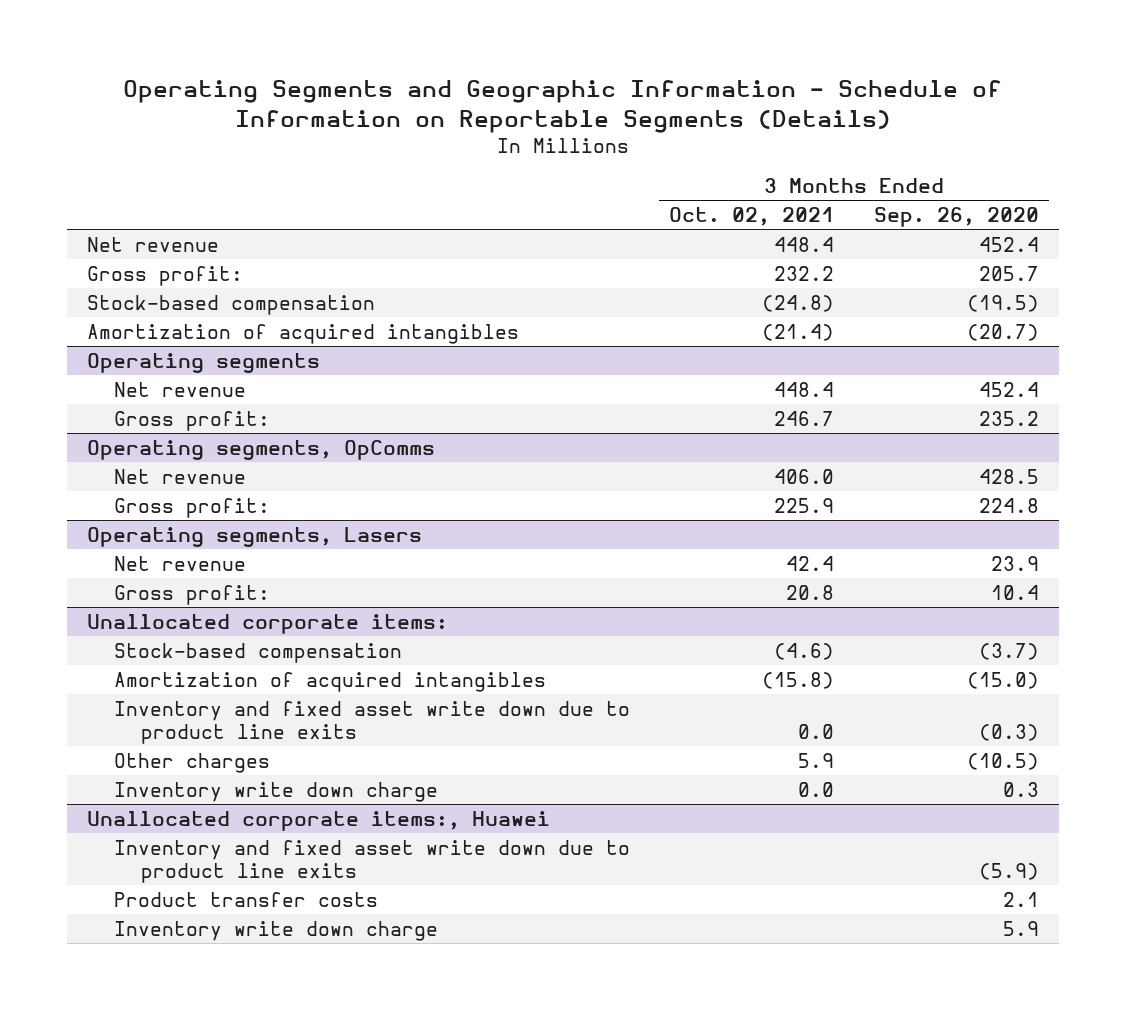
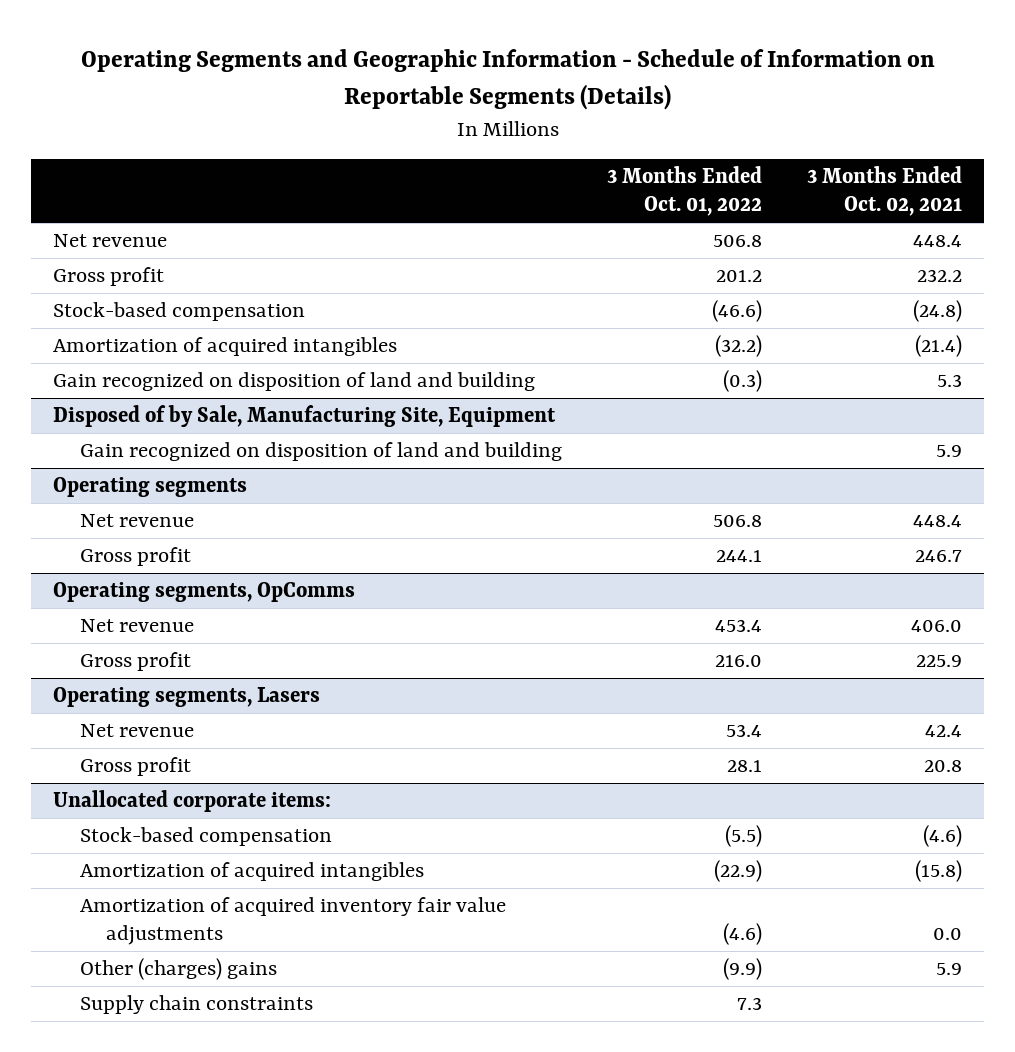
[874,207,1040,228] Sep. 26, 2020 -> none
none -> [606,166,762,217] 3 Months Ended Oct. 01, 2022
[86,265,243,286] Gross profit: -> [53,267,165,287] Gross profit
none -> [53,372,536,392] Gain recognized on disposition of land and building
none -> [53,405,557,428] Disposed of by Sale, Manufacturing Site, Equipment
none -> [79,442,562,462] Gain recognized on disposition of land and building
[113,410,270,431] Gross profit: -> [79,547,191,567] Gross profit
[113,497,270,518] Gross profit: -> [79,652,191,672] Gross profit
[113,584,270,605] Gross profit: -> [79,757,191,777] Gross profit
[113,700,630,744] Inventory and fixed asset write down due to product line exits -> none
[113,781,438,802] Inventory write down charge -> none
[86,810,550,831] Unallocated corporate items:, Huawei -> none
[113,839,630,883] Inventory and fixed asset write down due to product line exits -> none
[113,891,378,907] Product transfer costs -> none
[113,920,438,941] Inventory write down charge -> none
none -> [79,897,506,946] Amortization of acquired inventory fair value adjustments
[113,752,270,773] Other charges -> [79,958,277,981] Other (charges) gains
none -> [79,995,313,1015] Supply chain constraints

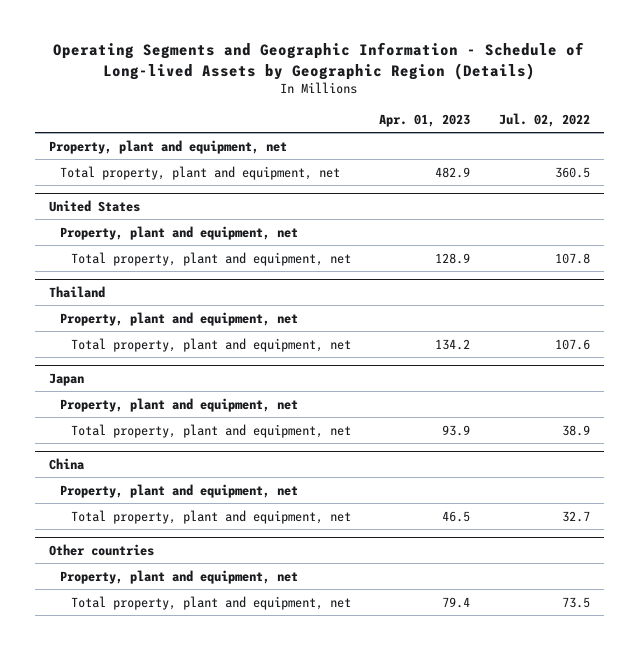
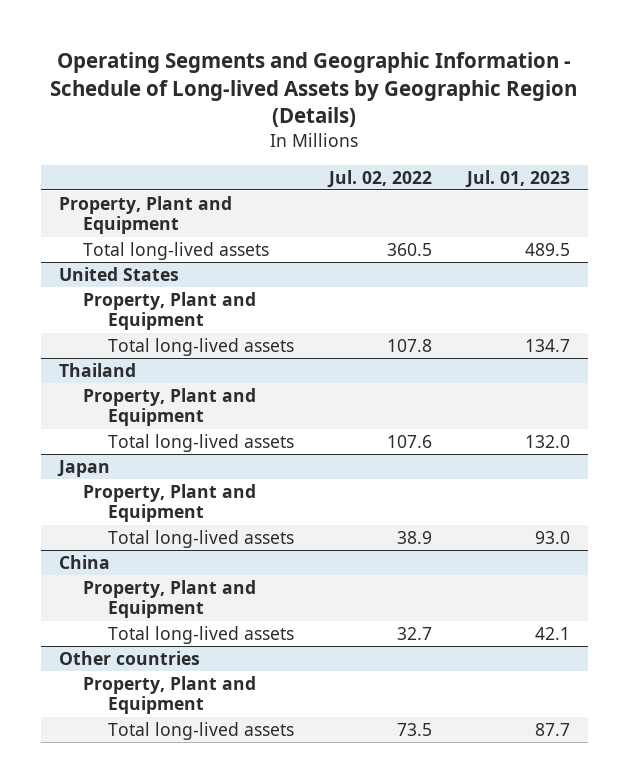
[379,114,471,128] Apr. 01, 2023 -> none
none -> [465,169,571,188] Jul. 01, 2023
[48,139,287,154] Property, plant and equipment, net -> [58,195,232,235] Property, Plant and Equipment
[59,165,340,180] Total property, plant and equipment, net -> [83,241,270,260] Total long-lived assets
[59,225,298,240] Property, plant and equipment, net -> [83,291,257,331] Property, Plant and Equipment
[70,251,351,266] Total property, plant and equipment, net -> [107,337,294,356] Total long-lived assets
[59,311,298,326] Property, plant and equipment, net -> [83,387,257,427] Property, Plant and Equipment
[70,337,351,352] Total property, plant and equipment, net -> [107,433,294,452] Total long-lived assets
[59,397,298,412] Property, plant and equipment, net -> [83,483,257,523] Property, Plant and Equipment
[70,423,351,438] Total property, plant and equipment, net -> [107,529,294,548] Total long-lived assets
[59,483,298,498] Property, plant and equipment, net -> [83,579,257,619] Property, Plant and Equipment
[70,509,351,524] Total property, plant and equipment, net -> [107,625,294,644] Total long-lived assets
[59,569,298,584] Property, plant and equipment, net -> [83,675,257,715] Property, Plant and Equipment
[70,595,351,610] Total property, plant and equipment, net -> [107,721,294,740] Total long-lived assets

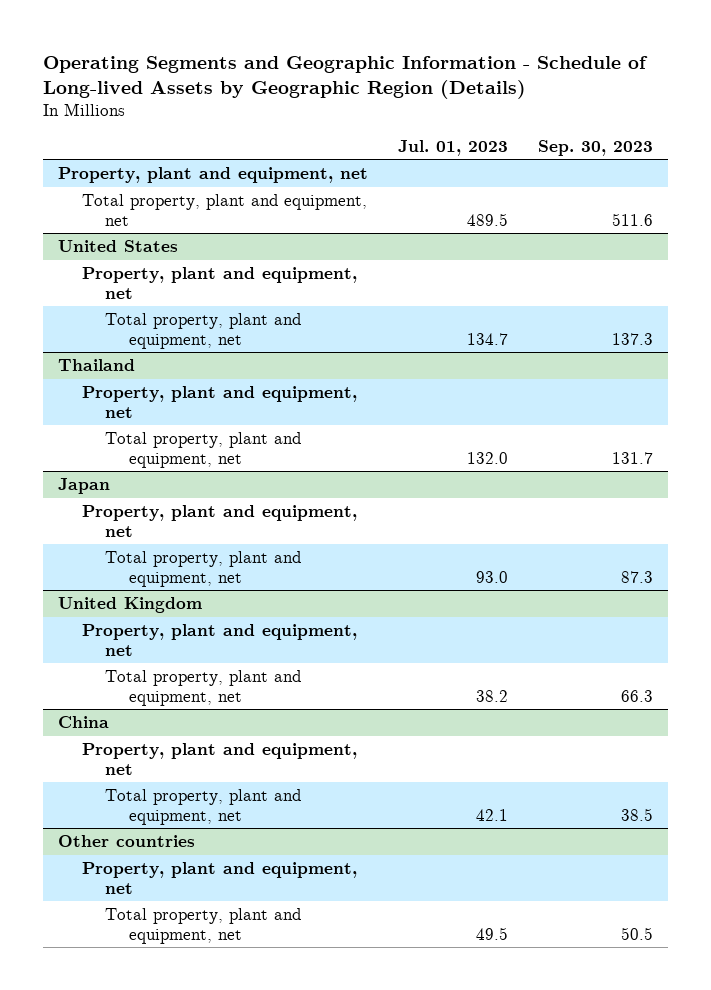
[327,169,433,188] Jul. 02, 2022 -> none
none -> [538,139,654,156] Sep. 30, 2023
[58,195,232,235] Property, Plant and Equipment -> [58,166,369,183] Property, plant and equipment, net
[83,241,270,260] Total long-lived assets -> [81,193,367,226] Total property, plant and equipment, net
[83,291,257,331] Property, Plant and Equipment -> [81,266,357,299] Property, plant and equipment, net
[107,337,294,356] Total long-lived assets -> [105,312,302,349] Total property, plant and equipment, net
[83,387,257,427] Property, Plant and Equipment -> [81,385,357,418] Property, plant and equipment, net
[107,433,294,452] Total long-lived assets -> [105,431,302,468] Total property, plant and equipment, net
[83,483,257,523] Property, Plant and Equipment -> [81,504,357,537] Property, plant and equipment, net
[107,529,294,548] Total long-lived assets -> [105,550,302,587] Total property, plant and equipment, net
none -> [58,596,203,613] United Kingdom
none -> [81,623,357,656] Property, plant and equipment, net
none -> [105,669,302,706] Total property, plant and equipment, net
[83,579,257,619] Property, Plant and Equipment -> [81,742,357,775] Property, plant and equipment, net
[107,625,294,644] Total long-lived assets -> [105,788,302,825] Total property, plant and equipment, net
[107,721,294,740] Total long-lived assets -> none
[83,675,257,715] Property, Plant and Equipment -> [81,861,357,894] Property, plant and equipment, net
none -> [105,907,302,944] Total property, plant and equipment, net

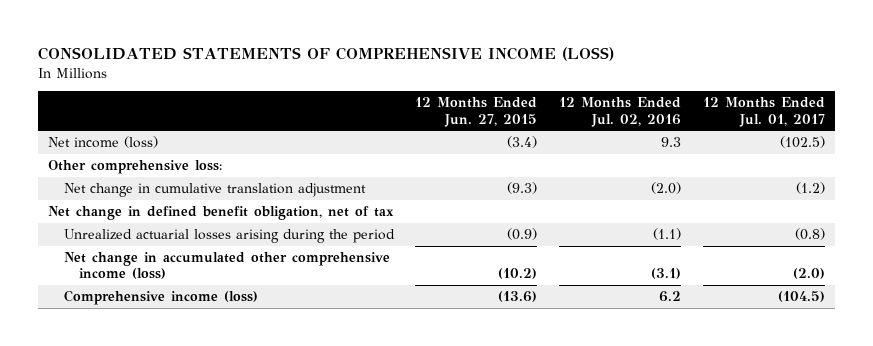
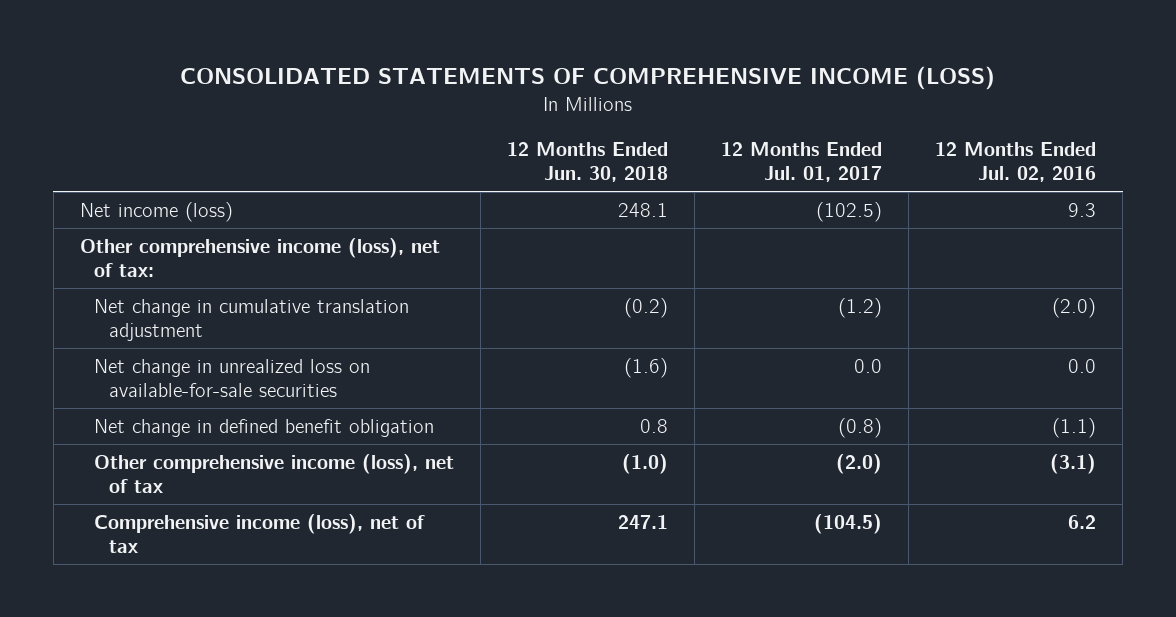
[415,97,538,127] 12 Months Ended Jun. 27, 2015 -> none
none -> [507,142,669,183] 12 Months Ended Jun. 30, 2018
[48,160,223,175] Other comprehensive loss: -> [79,237,440,277] Other comprehensive income (loss), net of tax:
[48,206,395,221] Net change in defined benefit obligation, net of tax -> none
none -> [94,358,371,397] Net change in unrealized loss on available-for-sale securities
[63,229,395,244] Unrealized actuarial losses arising during the period -> [94,418,435,437] Net change in defined benefit obligation
[63,252,390,280] Net change in accumulated other comprehensive income (loss) -> [94,453,455,493] Other comprehensive income (loss), net of tax
[63,290,258,306] Comprehensive income (loss) -> [94,513,426,553] Comprehensive income (loss), net of tax

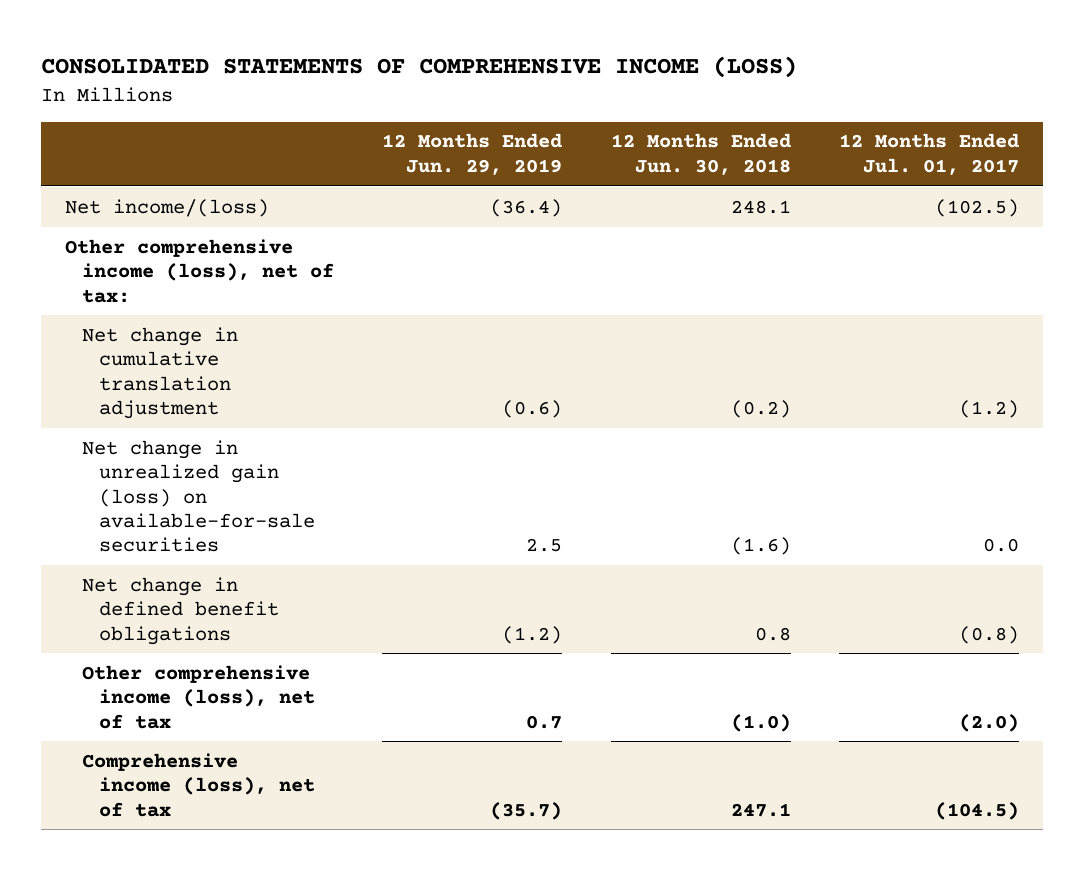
[935,142,1097,183] 12 Months Ended Jul. 02, 2016 -> none
none -> [382,133,563,175] 12 Months Ended Jun. 29, 2019
[79,201,233,222] Net income (loss) -> [64,198,269,217] Net income/(loss)
[94,358,371,397] Net change in unrealized loss on available-for-sale securities -> [81,439,315,553] Net change in unrealized gain (loss) on available-for-sale securities
[94,418,435,437] Net change in defined benefit obligation -> [81,576,279,645] Net change in defined benefit obligations

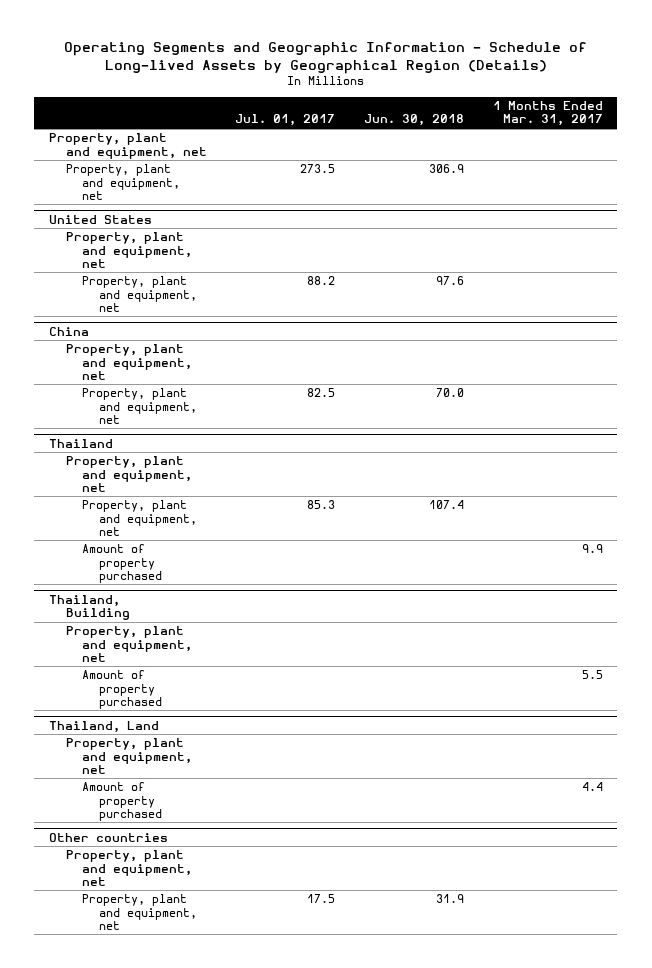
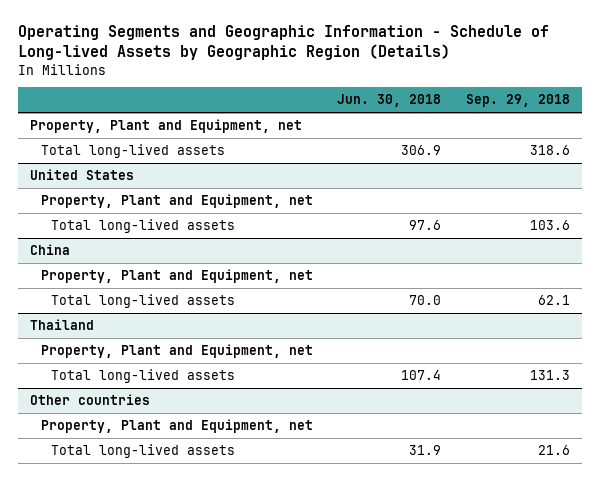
[63,42,587,74] Operating Segments and Geographic Information - Schedule of Long-lived Assets by Geographical Region (Details) -> [17,25,549,61] Operating Segments and Geographic Information - Schedule of Long-lived Assets by Geographic Region (Details)
[235,114,336,127] Jul. 01, 2017 -> none
[493,101,604,127] 1 Months Ended Mar. 31, 2017 -> none
none -> [466,94,571,108] Sep. 29, 2018
[48,133,207,159] Property, plant and equipment, net -> [30,119,303,134] Property, Plant and Equipment, net
[65,164,181,200] Property, plant and equipment, net -> [40,144,225,159] Total long-lived assets
[65,232,193,268] Property, plant and equipment, net -> [40,194,313,209] Property, Plant and Equipment, net
[82,276,198,312] Property, plant and equipment, net -> [51,219,236,234] Total long-lived assets
[65,344,193,380] Property, plant and equipment, net -> [40,269,313,284] Property, Plant and Equipment, net
[82,388,198,424] Property, plant and equipment, net -> [51,294,236,309] Total long-lived assets
[82,544,163,583] Amount of property purchased -> none
[48,594,130,621] Thailand, Building -> none
[65,626,193,662] Property, plant and equipment, net -> none
[82,670,163,709] Amount of property purchased -> none
[48,720,159,733] Thailand, Land -> none
[65,738,193,774] Property, plant and equipment, net -> none
[82,782,163,821] Amount of property purchased -> none
[65,456,193,492] Property, plant and equipment, net -> [40,344,313,359] Property, Plant and Equipment, net
[82,500,198,536] Property, plant and equipment, net -> [51,369,236,384] Total long-lived assets
[65,850,193,886] Property, plant and equipment, net -> [40,419,313,434] Property, Plant and Equipment, net
[82,894,198,930] Property, plant and equipment, net -> [51,444,236,459] Total long-lived assets

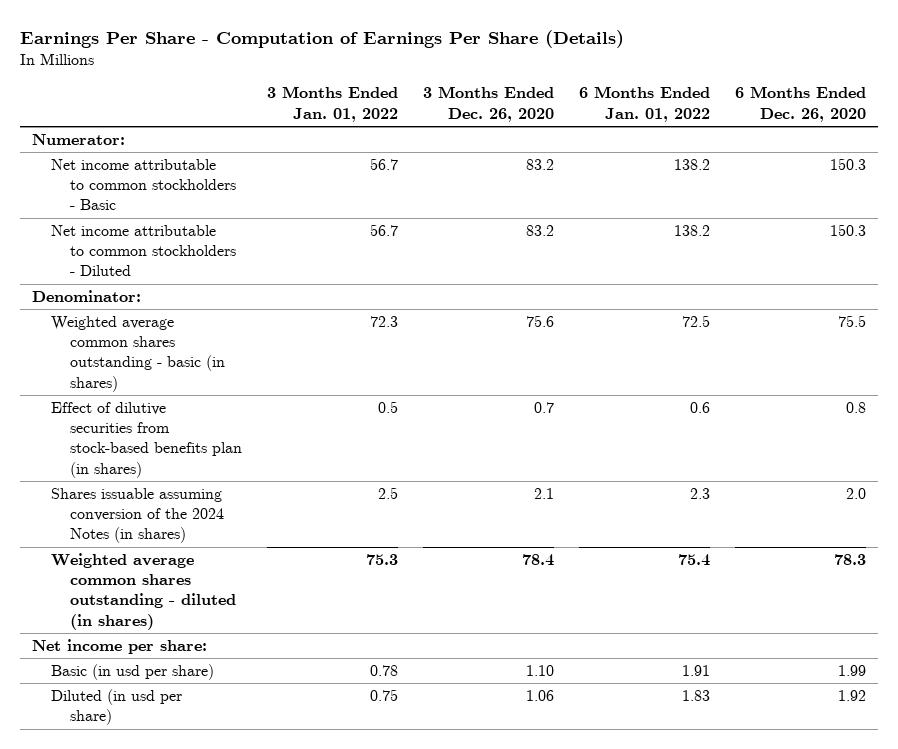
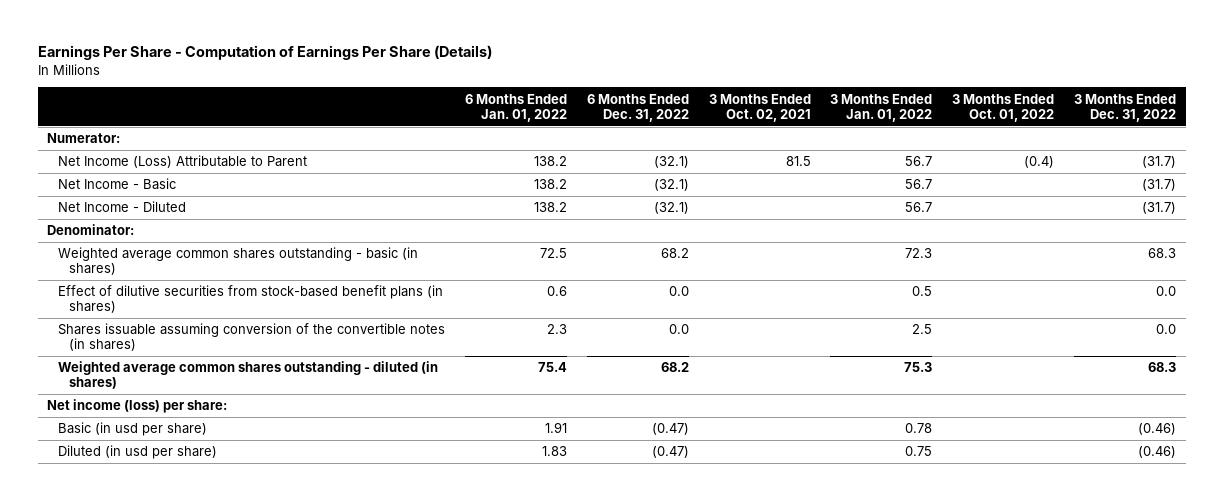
[422,86,554,122] 3 Months Ended Dec. 26, 2020 -> none
[734,86,866,122] 6 Months Ended Dec. 26, 2020 -> none
none -> [586,93,689,122] 6 Months Ended Dec. 31, 2022
none -> [708,93,811,122] 3 Months Ended Oct. 02, 2021
none -> [952,93,1055,122] 3 Months Ended Oct. 01, 2022
none -> [1073,93,1176,122] 3 Months Ended Dec. 31, 2022
none -> [58,155,308,169] Net Income (Loss) Attributable to Parent
[51,159,236,211] Net income attributable to common stockholders - Basic -> [58,178,177,191] Net Income - Basic
[51,225,236,277] Net income attributable to common stockholders - Diluted -> [58,201,187,213] Net Income - Diluted
[51,402,242,478] Effect of dilutive securities from stock-based benefits plan (in shares) -> [58,285,444,314] Effect of dilutive securities from stock-based benefit plans (in shares)
[51,488,224,544] Shares issuable assuming conversion of the 2024 Notes (in shares) -> [58,323,446,352] Shares issuable assuming conversion of the convertible notes (in shares)
[32,639,208,655] Net income per share: -> [47,399,228,414] Net income (loss) per share:

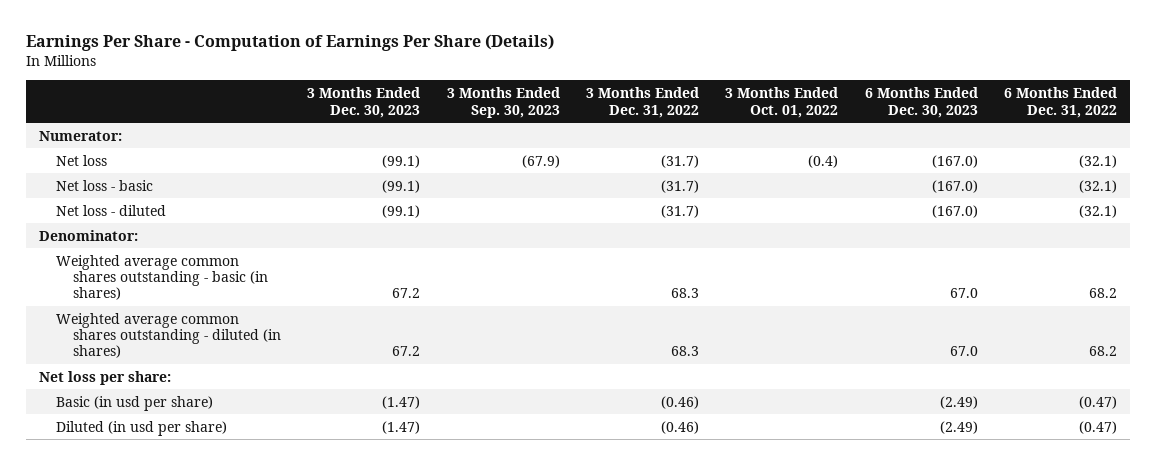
[465,93,568,122] 6 Months Ended Jan. 01, 2022 -> none
[708,93,811,122] 3 Months Ended Oct. 02, 2021 -> none
[830,93,933,122] 3 Months Ended Jan. 01, 2022 -> none
none -> [307,87,421,118] 3 Months Ended Dec. 30, 2023
none -> [446,87,560,118] 3 Months Ended Sep. 30, 2023
none -> [864,87,978,118] 6 Months Ended Dec. 30, 2023
[58,155,308,169] Net Income (Loss) Attributable to Parent -> [55,154,107,166] Net loss
[58,178,177,191] Net Income - Basic -> [55,179,153,191] Net loss - basic
[58,201,187,213] Net Income - Diluted -> [55,204,166,216] Net loss - diluted
[58,285,444,314] Effect of dilutive securities from stock-based benefit plans (in shares) -> none
[58,323,446,352] Shares issuable assuming conversion of the convertible notes (in shares) -> none
[47,399,228,414] Net income (loss) per share: -> [38,370,171,385] Net loss per share:

